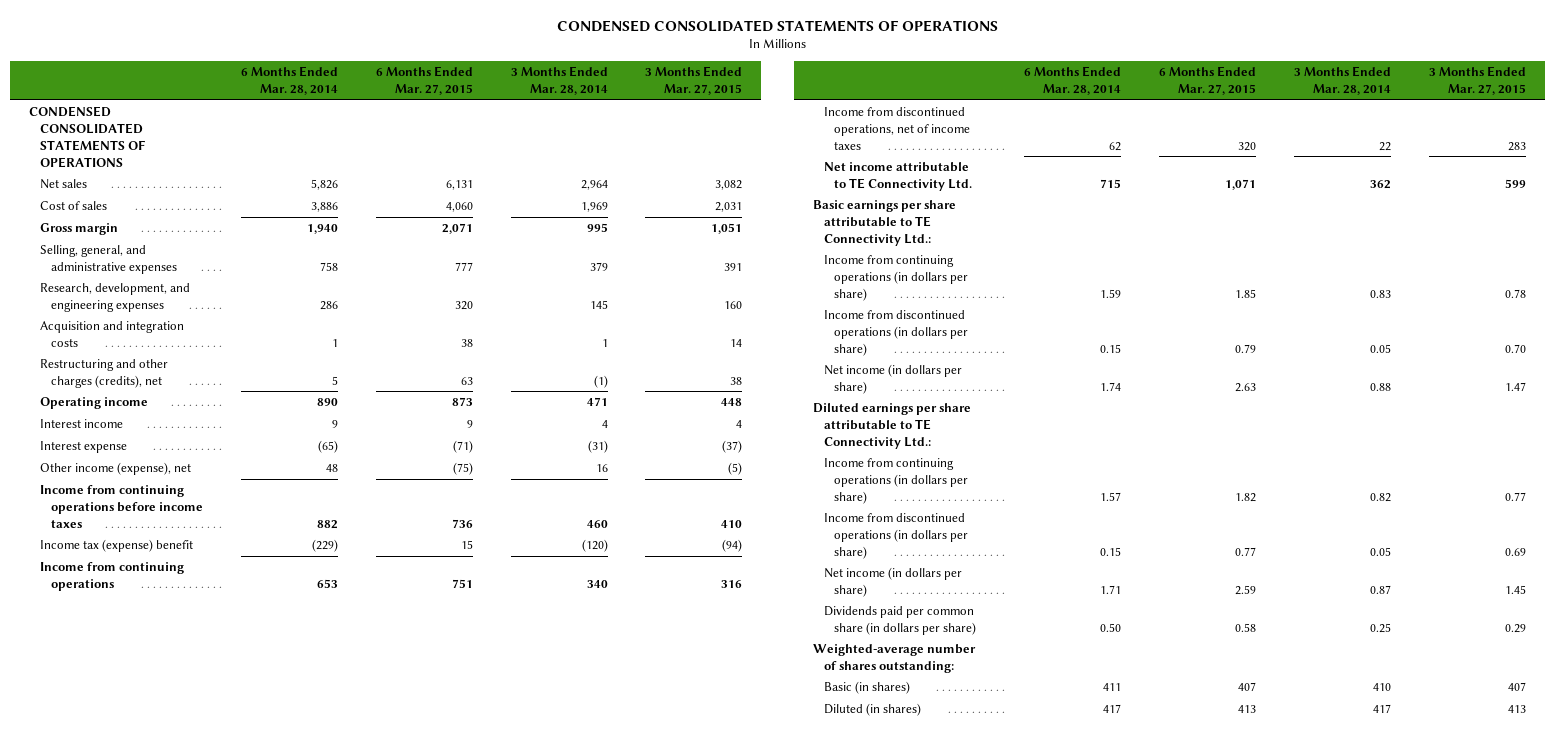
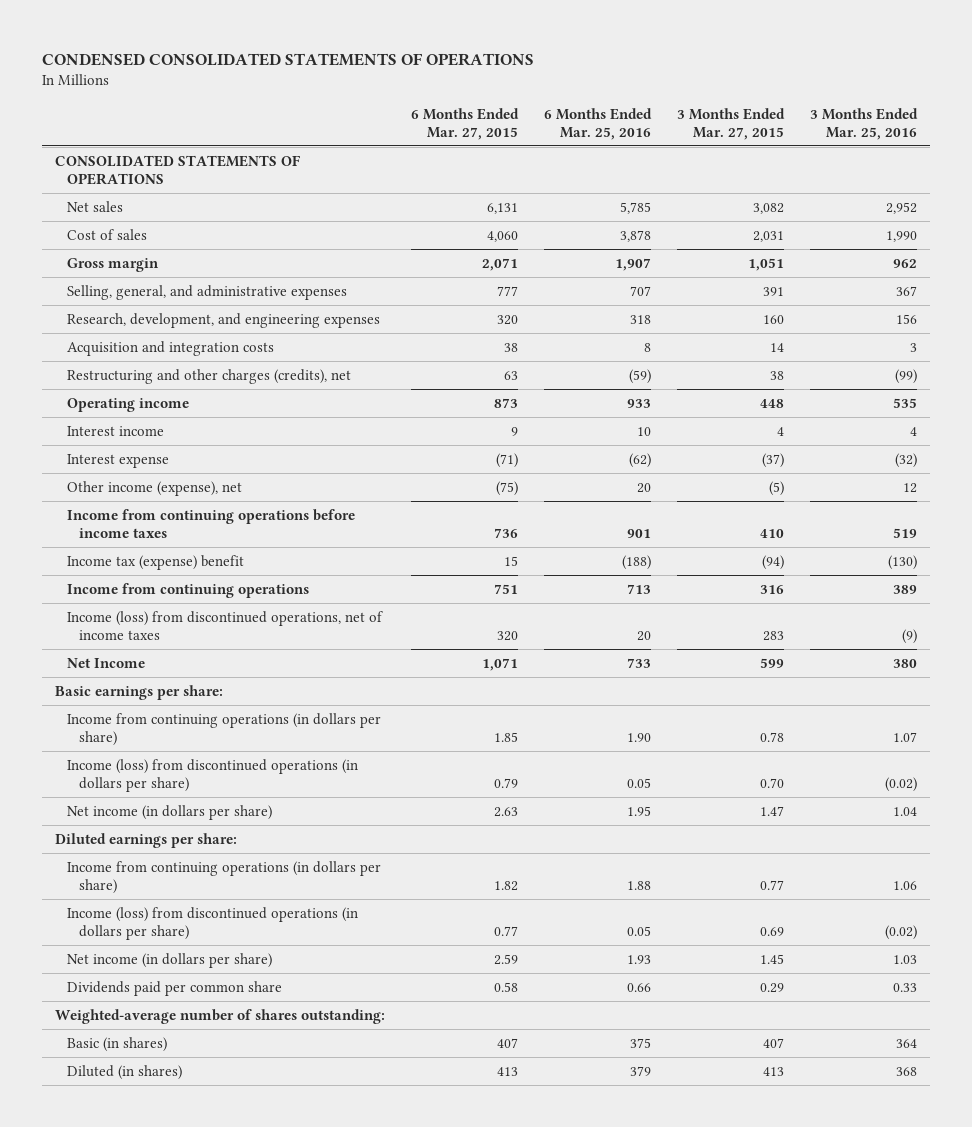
[240,66,338,96] 6 Months Ended Mar. 28, 2014 -> none
[510,66,608,96] 3 Months Ended Mar. 28, 2014 -> none
none -> [544,107,653,140] 6 Months Ended Mar. 25, 2016
none -> [809,107,918,140] 3 Months Ended Mar. 25, 2016
[29,105,146,168] CONDENSED CONSOLIDATED STATEMENTS OF OPERATIONS -> [55,154,301,185] CONSOLIDATED STATEMENTS OF OPERATIONS
[823,106,971,150] Income from discontinued operations, net of income taxes -> [67,610,384,640] Income (loss) from discontinued operations, net of income taxes
[823,161,973,191] Net income attributable to TE Connectivity Ltd. -> [67,657,146,668] Net Income
[813,199,957,246] Basic earnings per share attributable to TE Connectivity Ltd.: -> [55,684,224,700] Basic earnings per share:
[823,309,969,356] Income from discontinued operations (in dollars per share) -> [67,758,359,792] Income (loss) from discontinued operations (in dollars per share)
[813,402,972,449] Diluted earnings per share attributable to TE Connectivity Ltd.: -> [55,832,238,848] Diluted earnings per share:
[823,512,969,559] Income from discontinued operations (in dollars per share) -> [67,906,359,940] Income (loss) from discontinued operations (in dollars per share)
[823,605,977,635] Dividends paid per common share (in dollars per share) -> [67,980,283,996] Dividends paid per common share

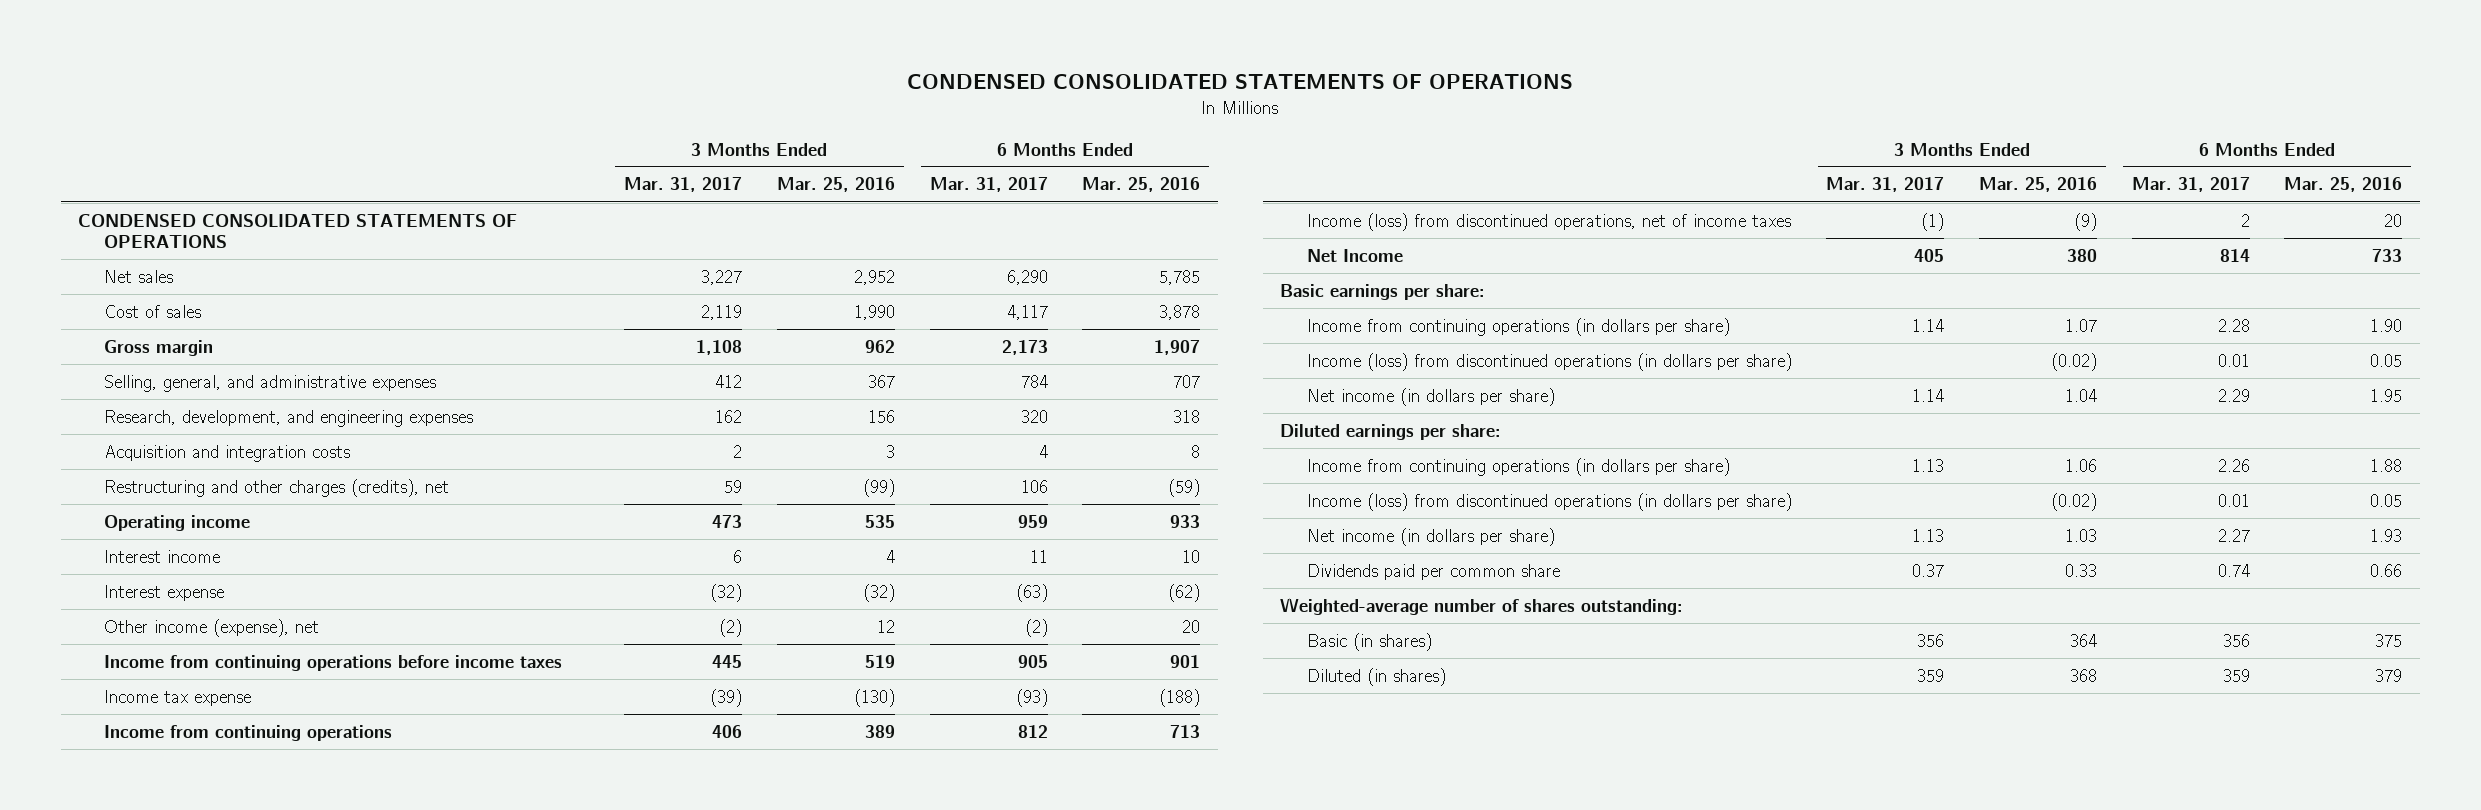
[411,107,520,140] 6 Months Ended Mar. 27, 2015 -> none
[677,107,786,140] 3 Months Ended Mar. 27, 2015 -> none
none -> [624,177,743,193] Mar. 31, 2017
none -> [929,177,1048,193] Mar. 31, 2017
[55,154,301,185] CONSOLIDATED STATEMENTS OF OPERATIONS -> [78,213,518,248] CONDENSED CONSOLIDATED STATEMENTS OF OPERATIONS
[67,554,245,570] Income tax (expense) benefit -> [104,689,252,706] Income tax expense

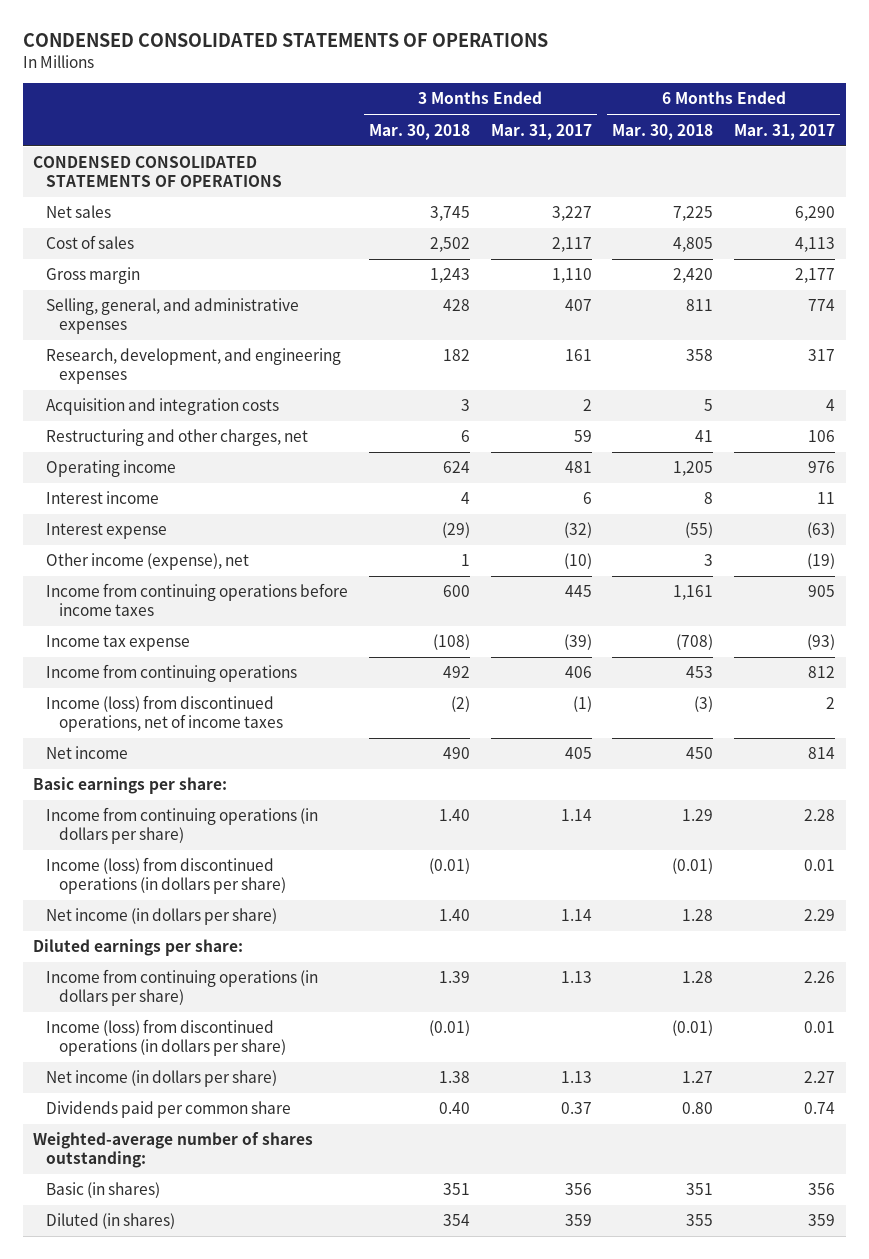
[776,177,895,193] Mar. 25, 2016 -> none
[1082,177,1201,193] Mar. 25, 2016 -> none
none -> [368,123,470,140] Mar. 30, 2018
none -> [612,123,714,140] Mar. 30, 2018
[701,304,743,320] 2,119 -> [551,237,592,253] 2,117
[1006,304,1048,320] 4,117 -> [795,237,836,253] 4,113
[696,339,743,355] 1,108 -> [551,268,592,284] 1,110
[1001,339,1048,355] 2,173 -> [795,268,836,284] 2,177
[715,374,743,388] 412 -> [564,299,592,312] 407
[1020,374,1048,388] 784 -> [808,299,836,312] 774
[715,409,743,423] 162 -> [564,349,592,362] 161
[1020,409,1048,423] 320 -> [808,349,836,362] 317
[104,478,450,497] Restructuring and other charges (credits), net -> [46,429,309,447] Restructuring and other charges, net
[712,514,743,528] 473 -> [564,461,592,474] 481
[1017,514,1048,528] 959 -> [808,461,836,474] 976
[719,618,743,637] (2) -> [563,553,592,570] (10)
[1024,618,1048,637] (2) -> [807,553,836,570] (19)
[1306,248,1403,262] Net Income -> [46,746,129,760] Net income

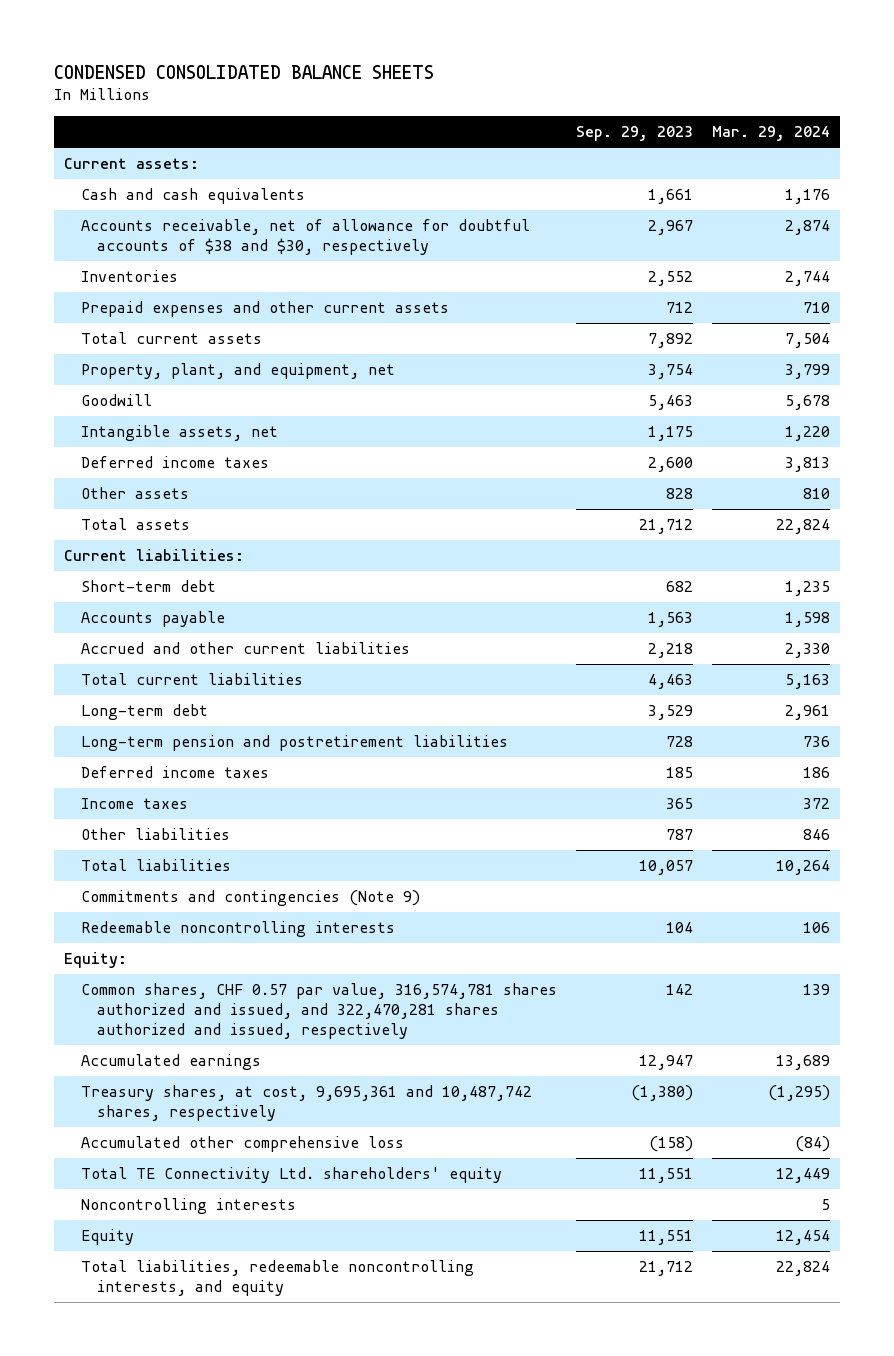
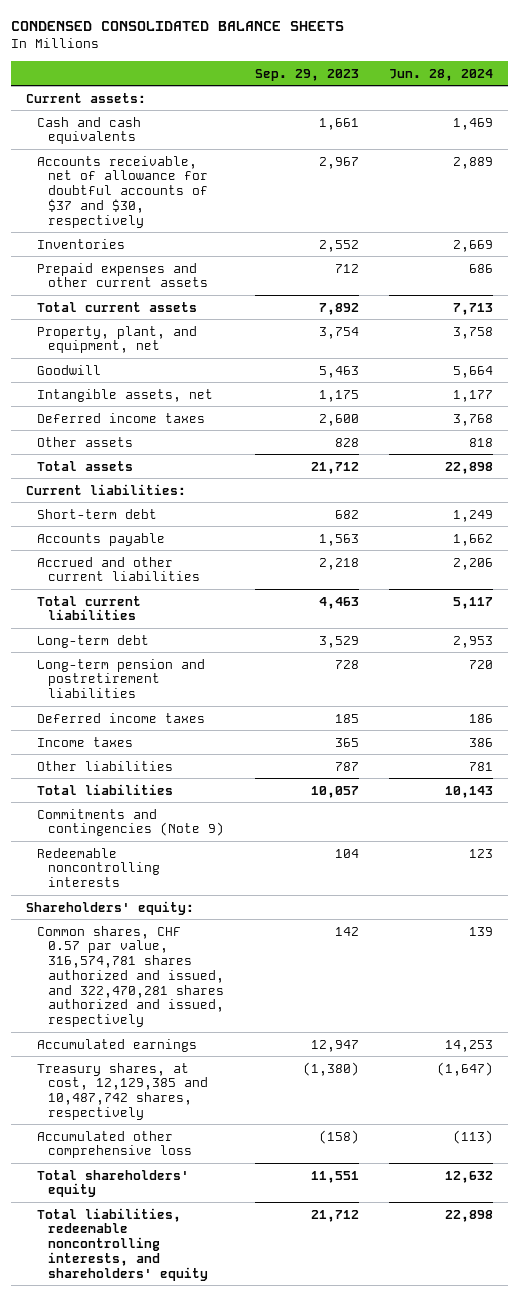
[712,126,831,142] Mar. 29, 2024 -> none
none -> [389,68,494,81] Jun. 28, 2024
[80,219,530,255] Accounts receivable, net of allowance for doubtful accounts of $38 and $30, respectively -> [37,155,209,228] Accounts receivable, net of allowance for doubtful accounts of $37 and $30, respectively
[63,952,127,969] Equity: -> [26,900,195,915] Shareholders' equity:
[80,1085,532,1121] Treasury shares, at cost, 9,695,361 and 10,487,742 shares, respectively -> [37,1062,209,1120] Treasury shares, at cost, 12,129,385 and 10,487,742 shares, respectively
[80,1167,502,1184] Total TE Connectivity Ltd. shareholders' equity -> none
[80,1198,296,1215] Noncontrolling interests -> none
[80,1229,134,1246] Equity -> [37,1169,190,1198] Total shareholders' equity
[80,1260,474,1296] Total liabilities, redeemable noncontrolling interests, and equity -> [37,1207,209,1281] Total liabilities, redeemable noncontrolling interests, and shareholders' equity

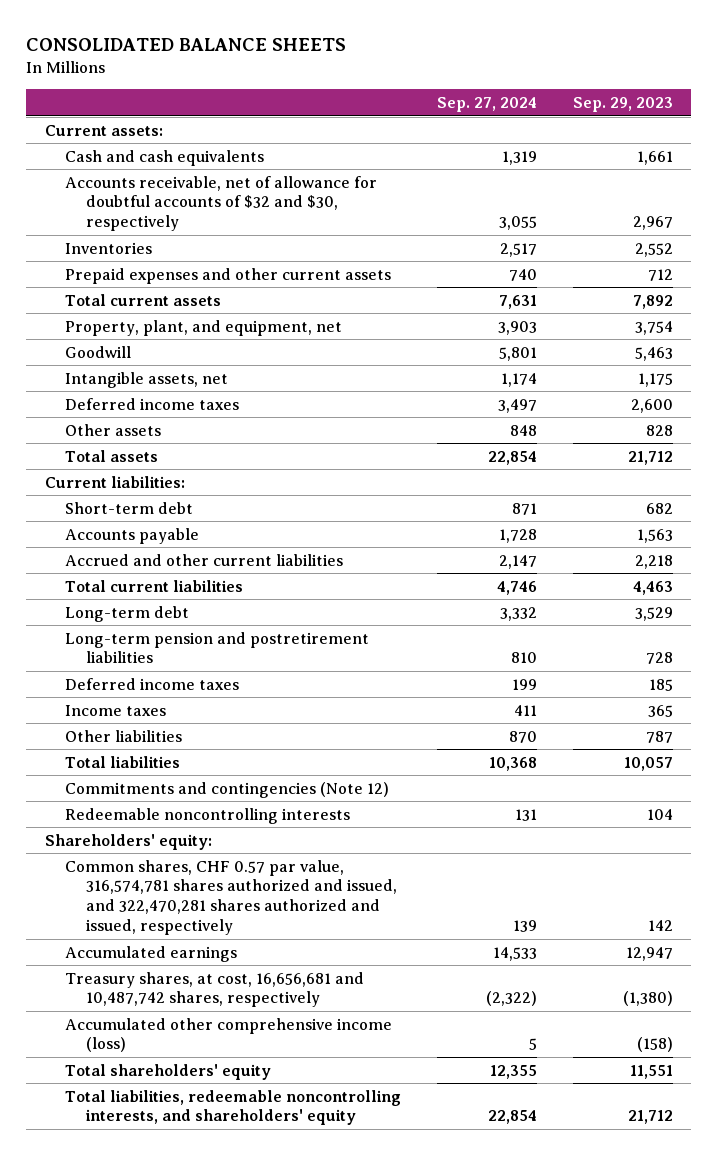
[11,21,345,32] CONDENSED CONSOLIDATED BALANCE SHEETS -> [26,38,347,52] CONSOLIDATED BALANCE SHEETS
[389,68,494,81] Jun. 28, 2024 -> none
none -> [437,97,538,113] Sep. 27, 2024
[37,155,209,228] Accounts receivable, net of allowance for doubtful accounts of $37 and $30, respectively -> [65,175,378,232] Accounts receivable, net of allowance for doubtful accounts of $32 and $30, respectively
[37,808,225,837] Commitments and contingencies (Note 9) -> [65,781,390,798] Commitments and contingencies (Note 12)
[37,1062,209,1120] Treasury shares, at cost, 12,129,385 and 10,487,742 shares, respectively -> [65,971,365,1008] Treasury shares, at cost, 16,656,681 and 10,487,742 shares, respectively
[37,1130,193,1159] Accumulated other comprehensive loss -> [65,1017,393,1053] Accumulated other comprehensive income (loss)

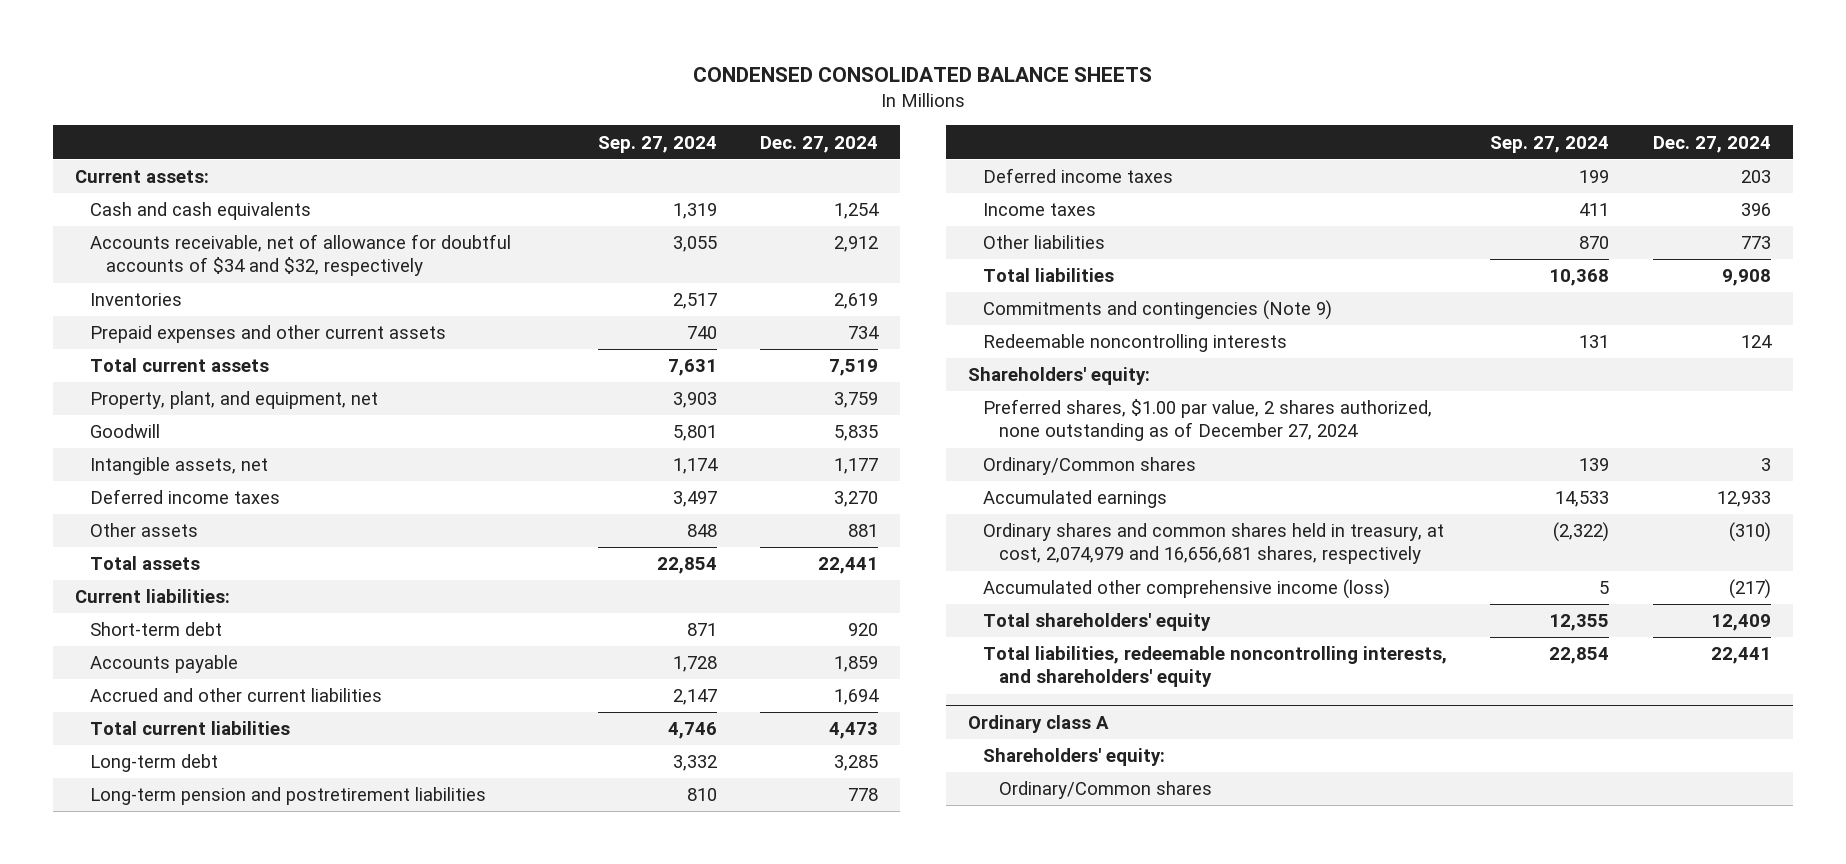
[26,38,347,52] CONSOLIDATED BALANCE SHEETS -> [692,66,1152,82] CONDENSED CONSOLIDATED BALANCE SHEETS
[573,97,674,113] Sep. 29, 2023 -> none
none -> [760,135,879,153] Dec. 27, 2024
[65,175,378,232] Accounts receivable, net of allowance for doubtful accounts of $32 and $30, respectively -> [90,234,512,277] Accounts receivable, net of allowance for doubtful accounts of $34 and $32, respectively
[65,781,390,798] Commitments and contingencies (Note 12) -> [983,300,1333,321] Commitments and contingencies (Note 9)
none -> [983,399,1433,442] Preferred shares, $1.00 par value, 2 shares authorized, none outstanding as of December 27, 2024
[65,859,397,936] Common shares, CHF 0.57 par value, 316,574,781 shares authorized and issued, and 322,470,281 shares authorized and issued, respectively -> [983,457,1197,476] Ordinary/Common shares
[65,971,365,1008] Treasury shares, at cost, 16,656,681 and 10,487,742 shares, respectively -> [983,523,1445,565] Ordinary shares and common shares held in treasury, at cost, 2,074,979 and 16,656,681 shares, respectively
none -> [967,714,1109,733] Ordinary class A
none -> [983,748,1166,767] Shareholders' equity:
none -> [998,781,1212,800] Ordinary/Common shares

